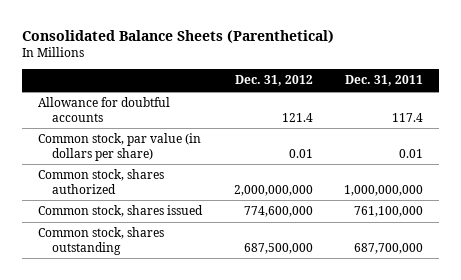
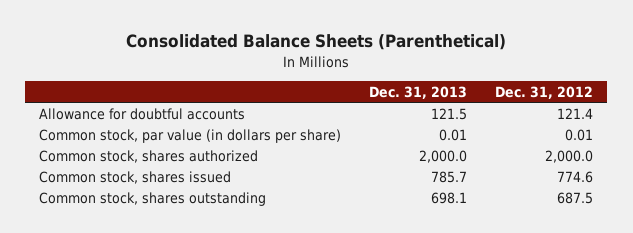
[345,75,424,87] Dec. 31, 2011 -> none
none -> [369,85,468,99] Dec. 31, 2013
[233,184,313,196] 2,000,000,000 -> [545,149,594,163] 2,000.0
[243,206,313,218] 774,600,000 -> [557,170,594,183] 774.6
[243,242,313,254] 687,500,000 -> [557,191,594,204] 687.5

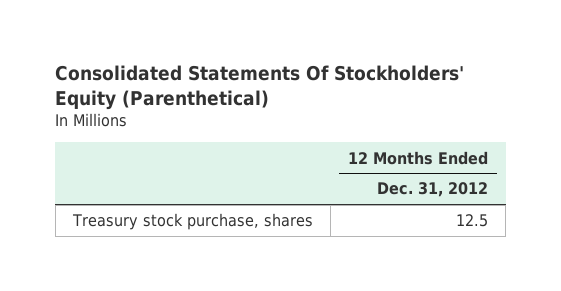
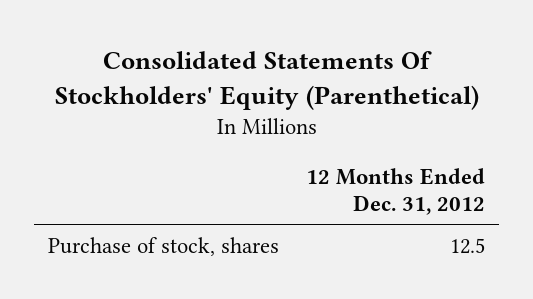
[71,213,313,231] Treasury stock purchase, shares -> [47,236,279,256] Purchase of stock, shares

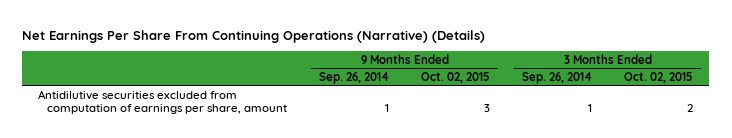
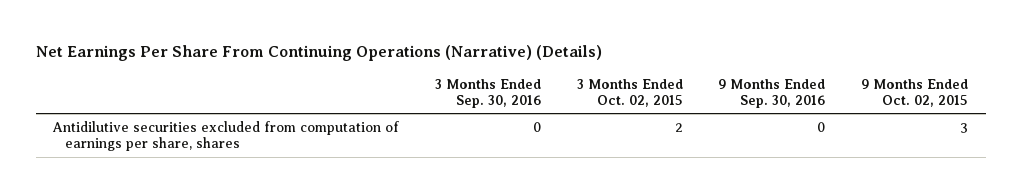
[319,71,390,84] Sep. 26, 2014 -> none
[522,71,593,84] Sep. 26, 2014 -> none
none -> [434,78,541,108] 3 Months Ended Sep. 30, 2016
none -> [718,78,826,108] 9 Months Ended Sep. 30, 2016
[38,89,288,114] Antidilutive securities excluded from computation of earnings per share, amount -> [52,121,400,152] Antidilutive securities excluded from computation of earnings per share, shares

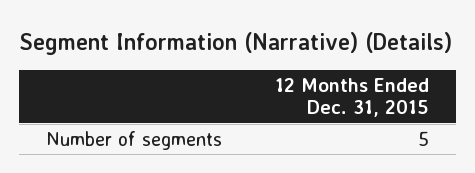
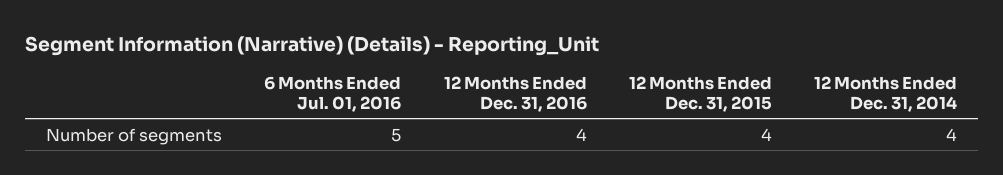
[19,32,453,56] Segment Information (Narrative) (Details) -> [24,35,599,56] Segment Information (Narrative) (Details) - Reporting_Unit
none -> [264,75,402,112] 6 Months Ended Jul. 01, 2016
none -> [443,75,587,112] 12 Months Ended Dec. 31, 2016
none -> [814,75,958,112] 12 Months Ended Dec. 31, 2014
[418,130,430,146] 5 -> [760,127,772,141] 4

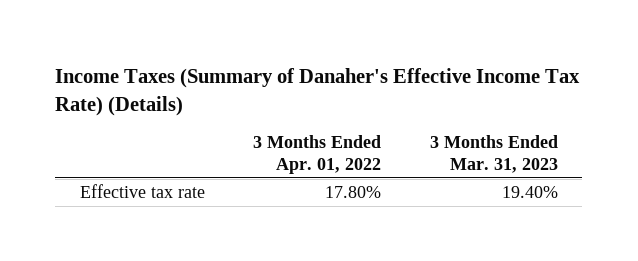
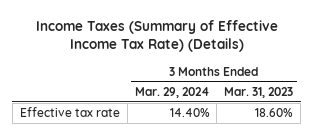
[55,68,581,116] Income Taxes (Summary of Danaher's Effective Income Tax Rate) (Details) -> [35,19,278,53] Income Taxes (Summary of Effective Income Tax Rate) (Details)
[253,135,382,175] 3 Months Ended Apr. 01, 2022 -> none
none -> [134,86,210,98] Mar. 29, 2024
[502,186,559,199] 19.40% -> [255,108,294,118] 18.60%

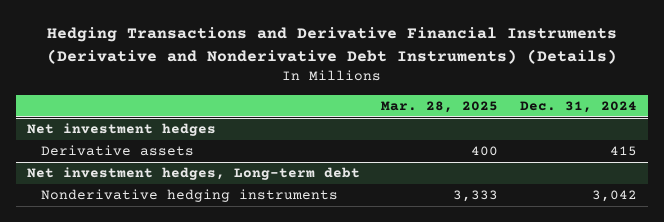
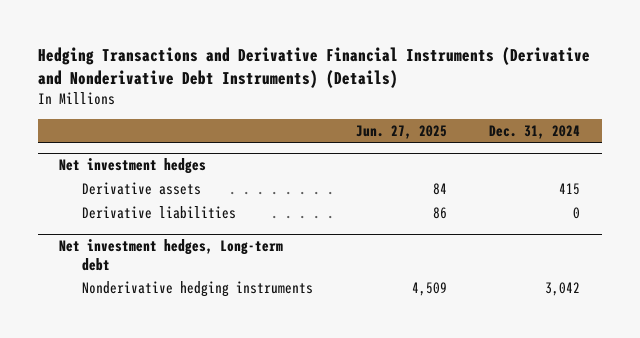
[381,100,499,113] Mar. 28, 2025 -> none
none -> [355,125,447,140] Jun. 27, 2025
none -> [81,205,236,219] Derivative liabilities

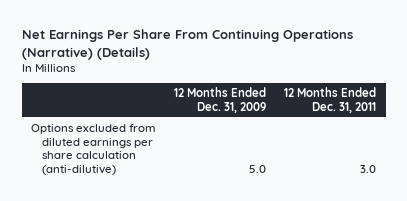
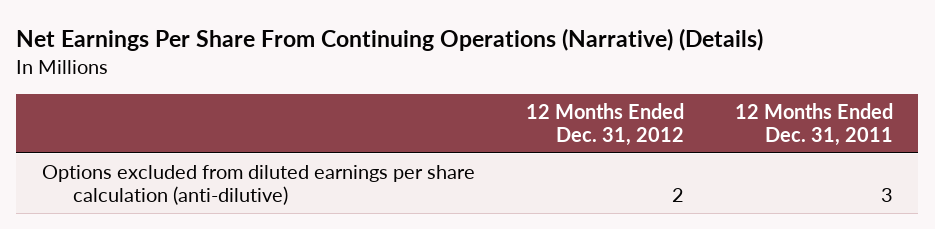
[174,87,267,114] 12 Months Ended Dec. 31, 2009 -> none
none -> [525,102,684,146] 12 Months Ended Dec. 31, 2012
[360,165,377,174] 3.0 -> [880,188,893,203] 3

